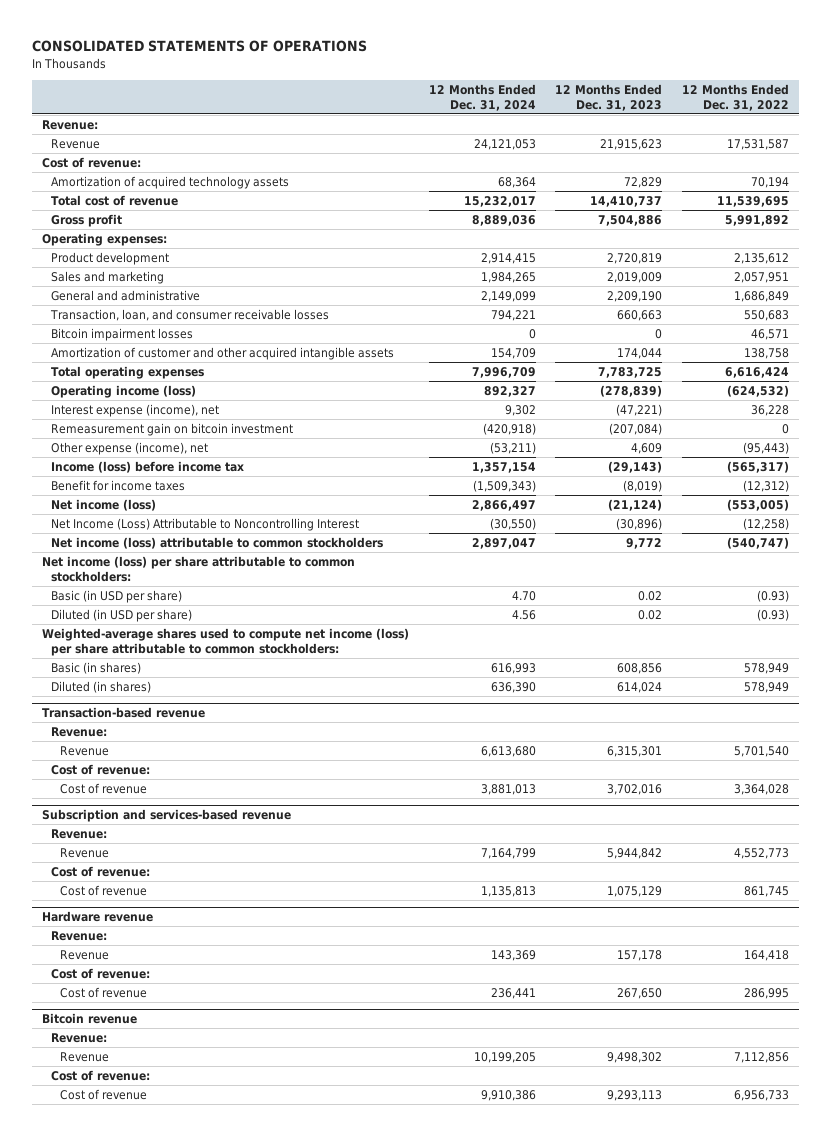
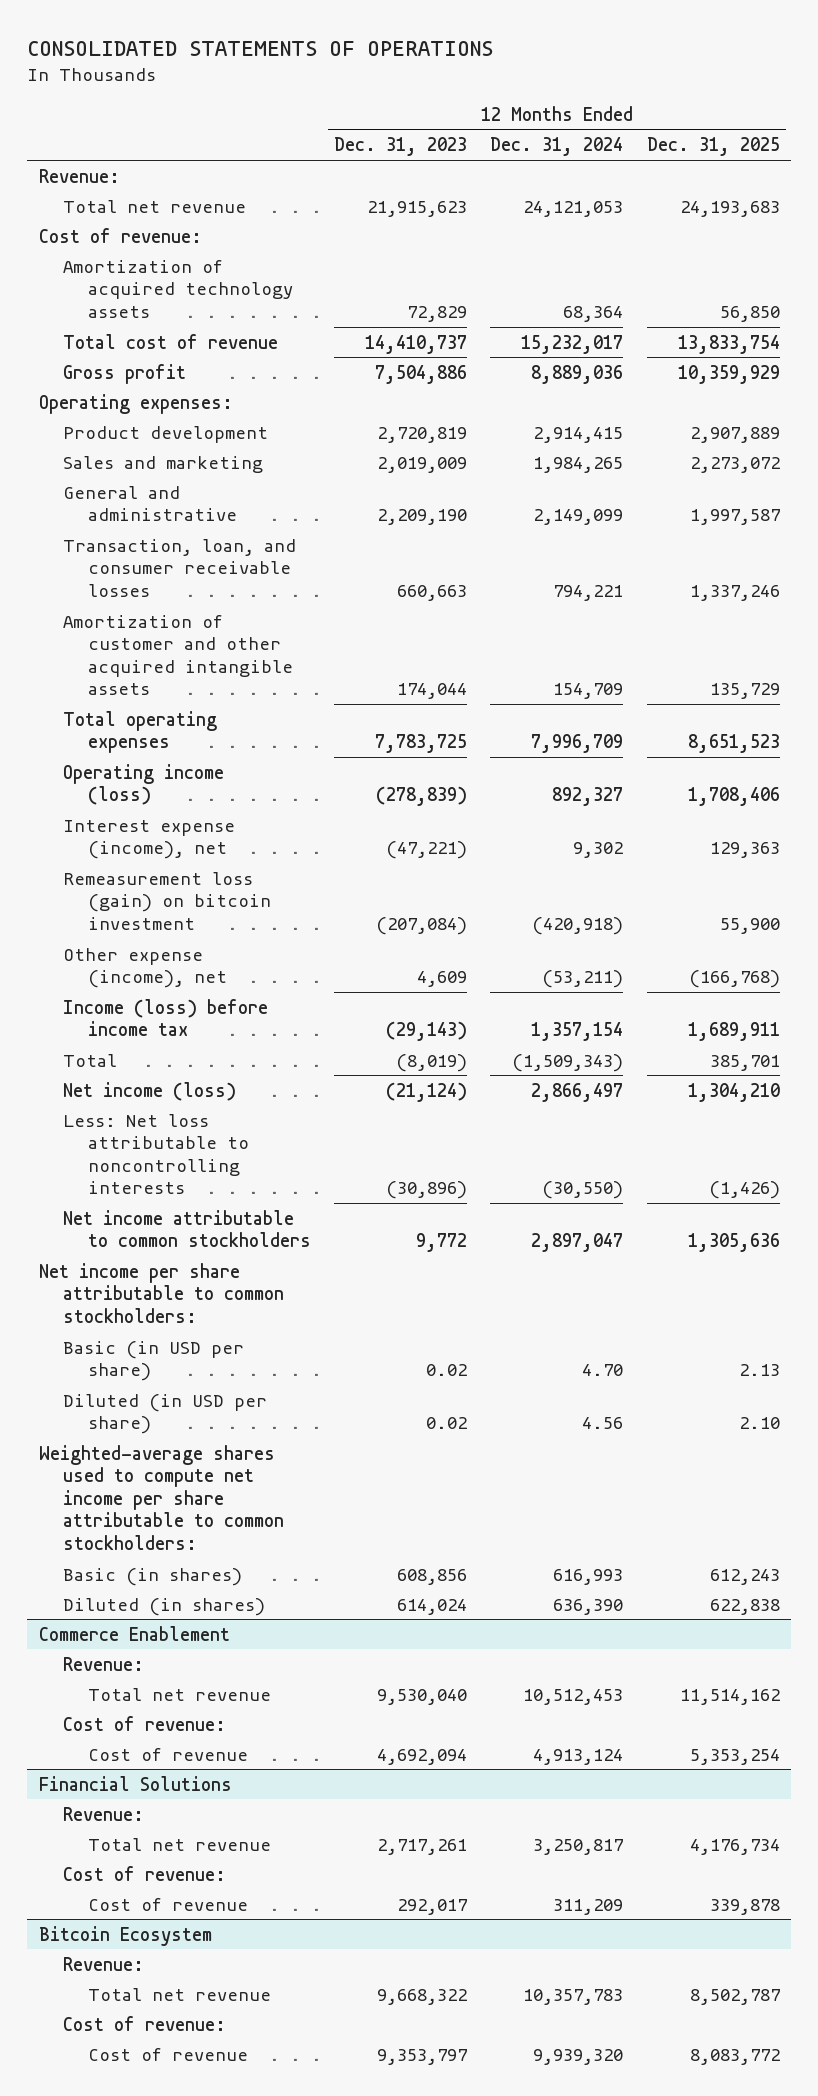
[681,83,789,111] 12 Months Ended Dec. 31, 2022 -> none
none -> [646,137,780,157] Dec. 31, 2025
[51,138,101,149] Revenue -> [63,199,247,213] Total net revenue
[51,327,194,341] Bitcoin impairment losses -> none
[51,422,294,436] Remeasurement gain on bitcoin investment -> [63,871,271,930] Remeasurement loss (gain) on bitcoin investment
[51,479,186,491] Benefit for income taxes -> [63,1053,118,1067] Total
[51,517,360,531] Net Income (Loss) Attributable to Noncontrolling Interest -> [63,1113,249,1195] Less: Net loss attributable to noncontrolling interests
[51,536,384,549] Net income (loss) attributable to common stockholders -> [63,1209,311,1248] Net income attributable to common stockholders
[42,555,356,582] Net income (loss) per share attributable to common stockholders: -> [38,1262,285,1323] Net income per share attributable to common stockholders:
[42,627,410,656] Weighted-average shares used to compute net income (loss) per share attributable to common stockholders: -> [38,1444,285,1550] Weighted-average shares used to compute net income per share attributable to common stockholders:
[42,707,206,719] Transaction-based revenue -> none
[51,726,108,737] Revenue: -> none
[60,745,110,756] Revenue -> none
[51,763,151,775] Cost of revenue: -> none
[60,782,148,794] Cost of revenue -> none
[42,809,292,823] Subscription and services-based revenue -> none
none -> [38,1625,230,1641] Commerce Enablement
[60,847,110,858] Revenue -> [87,1687,271,1701] Total net revenue
[480,847,536,859] 7,164,799 -> [523,1688,624,1705] 10,512,453
[607,847,663,859] 5,944,842 -> [376,1688,467,1705] 9,530,040
[42,911,154,923] Hardware revenue -> none
[480,885,536,897] 1,135,813 -> [533,1748,624,1765] 4,913,124
[607,885,663,897] 1,075,129 -> [376,1748,467,1765] 4,692,094
none -> [38,1775,232,1791] Financial Solutions
[60,949,110,960] Revenue -> [87,1837,271,1851] Total net revenue
[490,949,536,961] 143,369 -> [533,1838,624,1855] 3,250,817
[617,949,663,961] 157,178 -> [376,1838,467,1855] 2,717,261
[42,1013,138,1025] Bitcoin revenue -> none
[490,987,536,999] 236,441 -> [553,1898,624,1915] 311,209
[617,987,663,999] 267,650 -> [396,1898,467,1915] 292,017
none -> [38,1925,212,1946] Bitcoin Ecosystem
[60,1051,110,1062] Revenue -> [87,1987,271,2001] Total net revenue
[473,1051,536,1063] 10,199,205 -> [523,1988,624,2005] 10,357,783
[607,1051,663,1063] 9,498,302 -> [376,1988,467,2005] 9,668,322
[480,1089,536,1101] 9,910,386 -> [533,2048,624,2065] 9,939,320
[607,1089,663,1101] 9,293,113 -> [376,2048,467,2065] 9,353,797

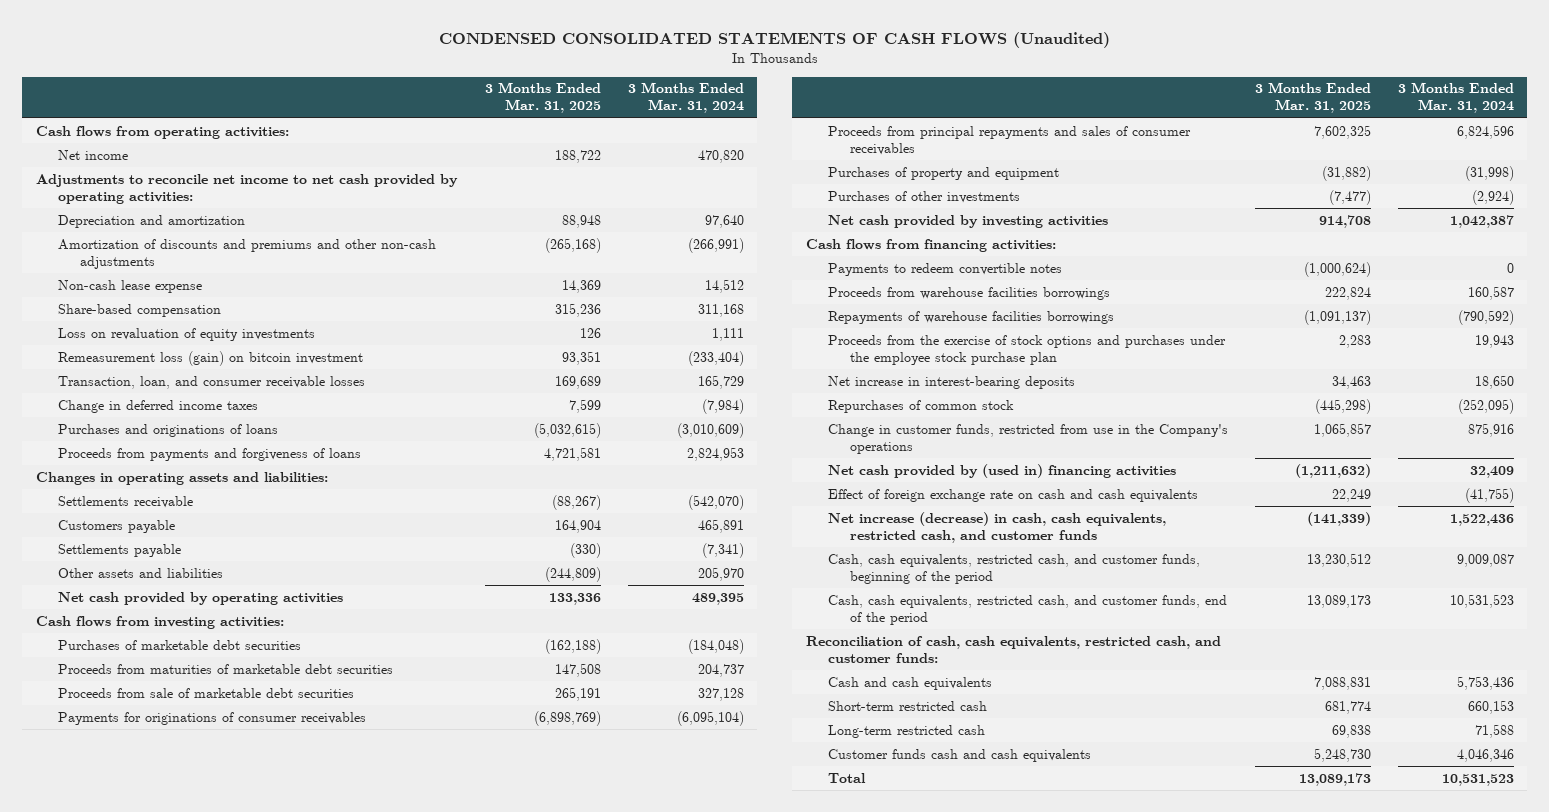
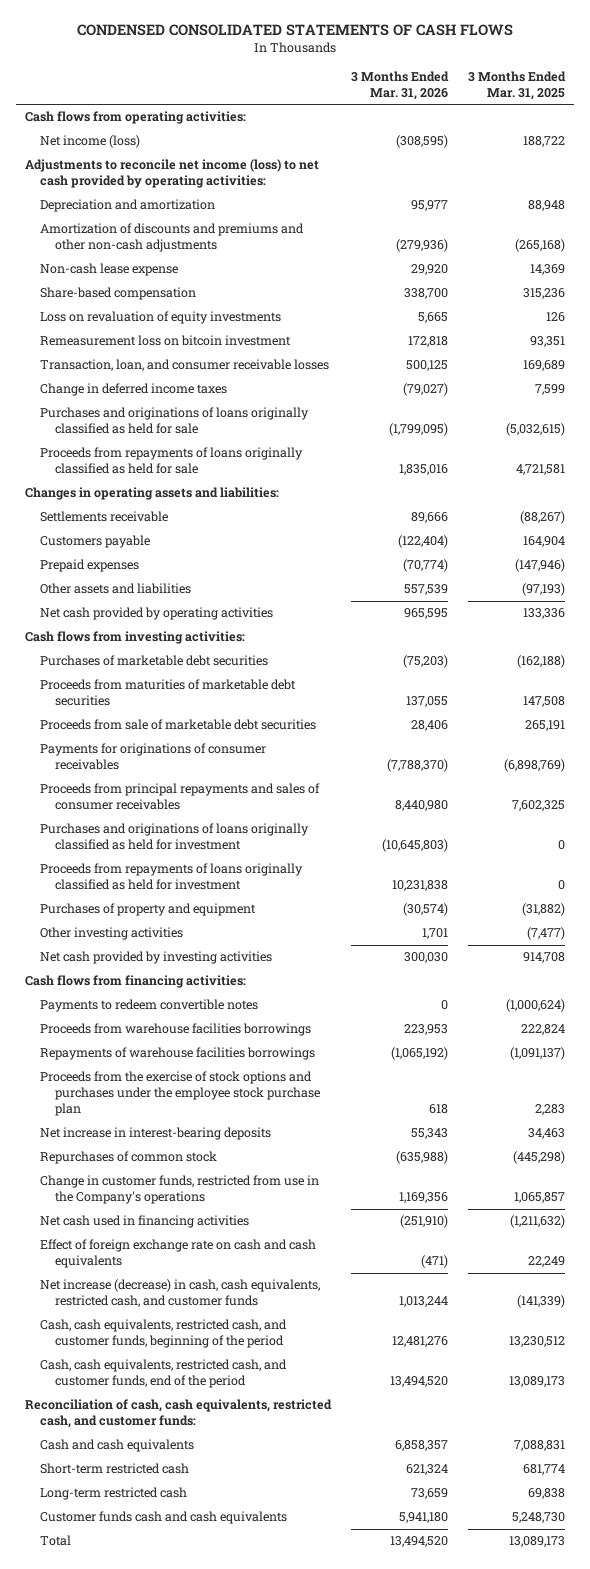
[438,31,1110,48] CONDENSED CONSOLIDATED STATEMENTS OF CASH FLOWS (Unaudited) -> [77,24,514,37] CONDENSED CONSOLIDATED STATEMENTS OF CASH FLOWS
[627,82,744,114] 3 Months Ended Mar. 31, 2024 -> none
none -> [351,70,450,100] 3 Months Ended Mar. 31, 2026
[57,149,128,160] Net income -> [40,135,141,149] Net income (loss)
[35,173,458,204] Adjustments to reconcile net income to net cash provided by operating activities: -> [25,159,320,189] Adjustments to reconcile net income (loss) to net cash provided by operating activities:
[57,350,363,366] Remeasurement loss (gain) on bitcoin investment -> [40,335,292,347] Remeasurement loss on bitcoin investment
[57,423,278,437] Purchases and originations of loans -> [40,407,310,435] Purchases and originations of loans originally classified as held for sale
[57,447,361,461] Proceeds from payments and forgiveness of loans -> [40,447,304,475] Proceeds from repayments of loans originally classified as held for sale
[57,543,181,557] Settlements payable -> none
none -> [40,559,140,573] Prepaid expenses
[544,566,601,582] (244,809) -> [521,583,565,597] (97,193)
none -> [40,823,310,851] Purchases and originations of loans originally classified as held for investment
none -> [40,863,304,891] Proceeds from repayments of loans originally classified as held for investment
[827,190,1020,203] Purchases of other investments -> [40,927,184,941] Other investing activities
[827,463,1176,478] Net cash provided by (used in) financing activities -> [40,1215,250,1229] Net cash used in financing activities

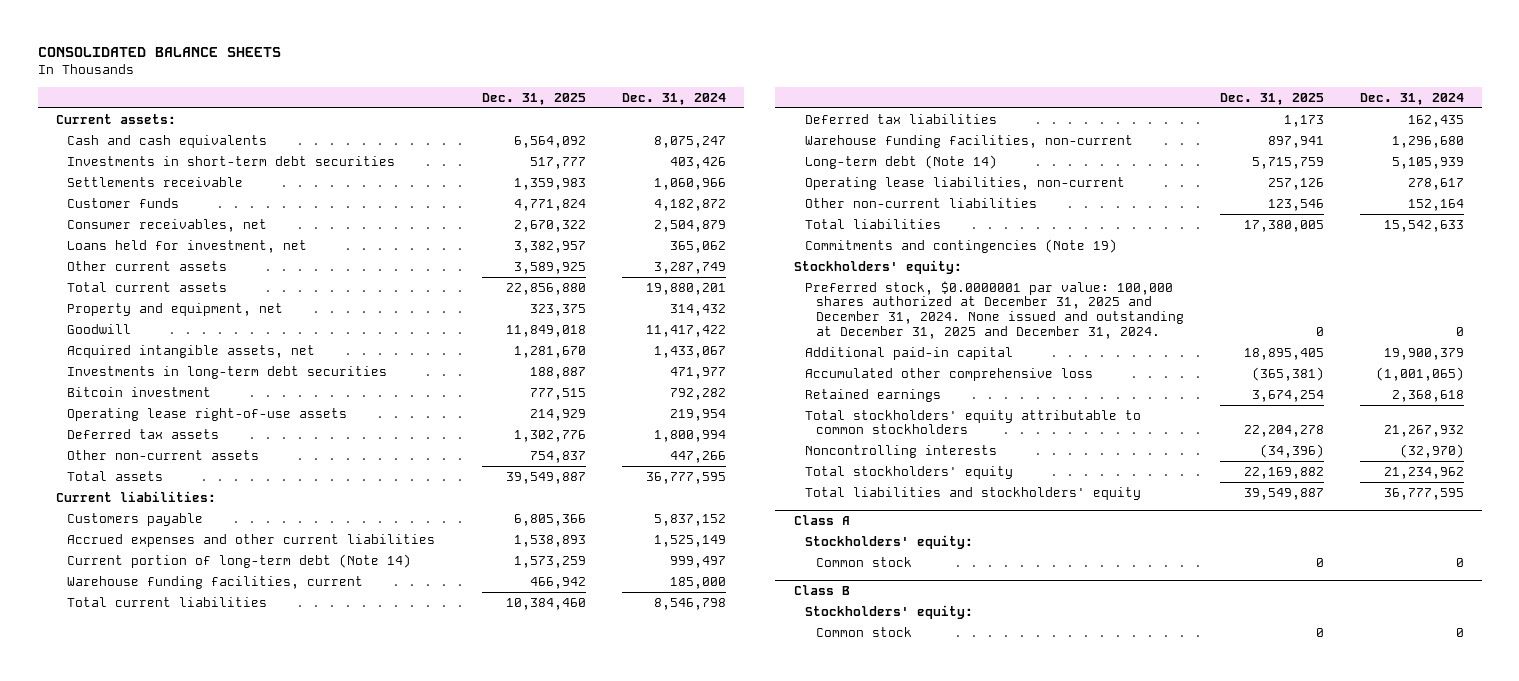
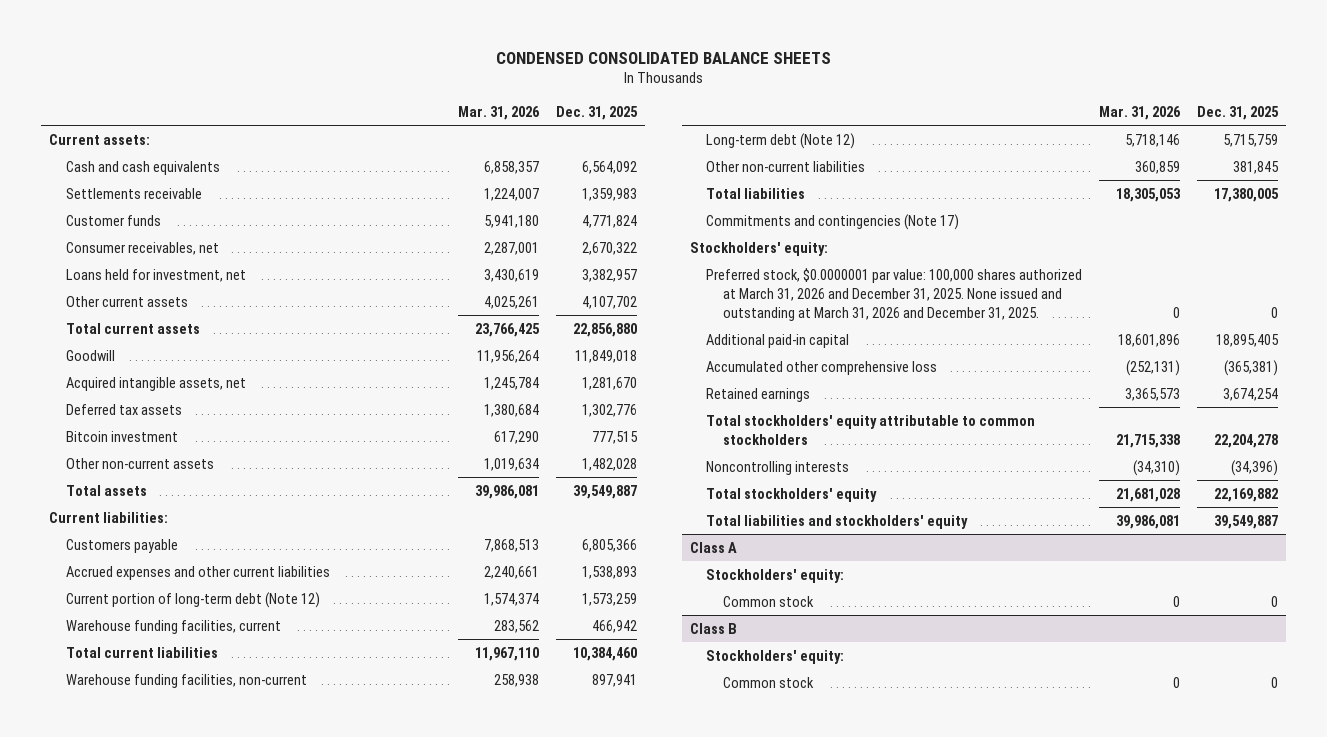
[37,47,281,58] CONSOLIDATED BALANCE SHEETS -> [495,51,831,64] CONDENSED CONSOLIDATED BALANCE SHEETS
[621,92,726,105] Dec. 31, 2024 -> none
none -> [458,105,541,120] Mar. 31, 2026
[66,155,395,166] Investments in short-term debt securities -> none
[513,261,586,274] 3,589,925 -> [581,295,637,309] 4,107,702
[66,302,283,316] Property and equipment, net -> none
[66,365,387,379] Investments in long-term debt securities -> none
[66,407,347,421] Operating lease right-of-use assets -> none
[66,386,211,397] Bitcoin investment -> [65,430,178,442] Bitcoin investment
[529,450,586,463] 754,837 -> [581,457,637,471] 1,482,028
[66,553,411,568] Current portion of long-term debt (Note 14) -> [65,591,320,608] Current portion of long-term debt (Note 12)
[804,113,997,124] Deferred tax liabilities -> none
[804,176,1125,190] Operating lease liabilities, non-current -> none
[804,154,997,169] Long-term debt (Note 14) -> [706,132,856,149] Long-term debt (Note 12)
[1267,198,1324,211] 123,546 -> [1232,160,1279,174] 381,845
[804,238,1117,253] Commitments and contingencies (Note 19) -> [706,213,960,230] Commitments and contingencies (Note 17)
[804,280,1184,339] Preferred stock, $0.0000001 par value: 100,000 shares authorized at December 31, 2025 and December 31, 2024. None issued and outstanding at December 31, 2025 and December 31, 2024. -> [706,267,1083,321] Preferred stock, $0.0000001 par value: 100,000 shares authorized at March 31, 2026 and December 31, 2025. None issued and outstanding at March 31, 2026 and December 31, 2025.

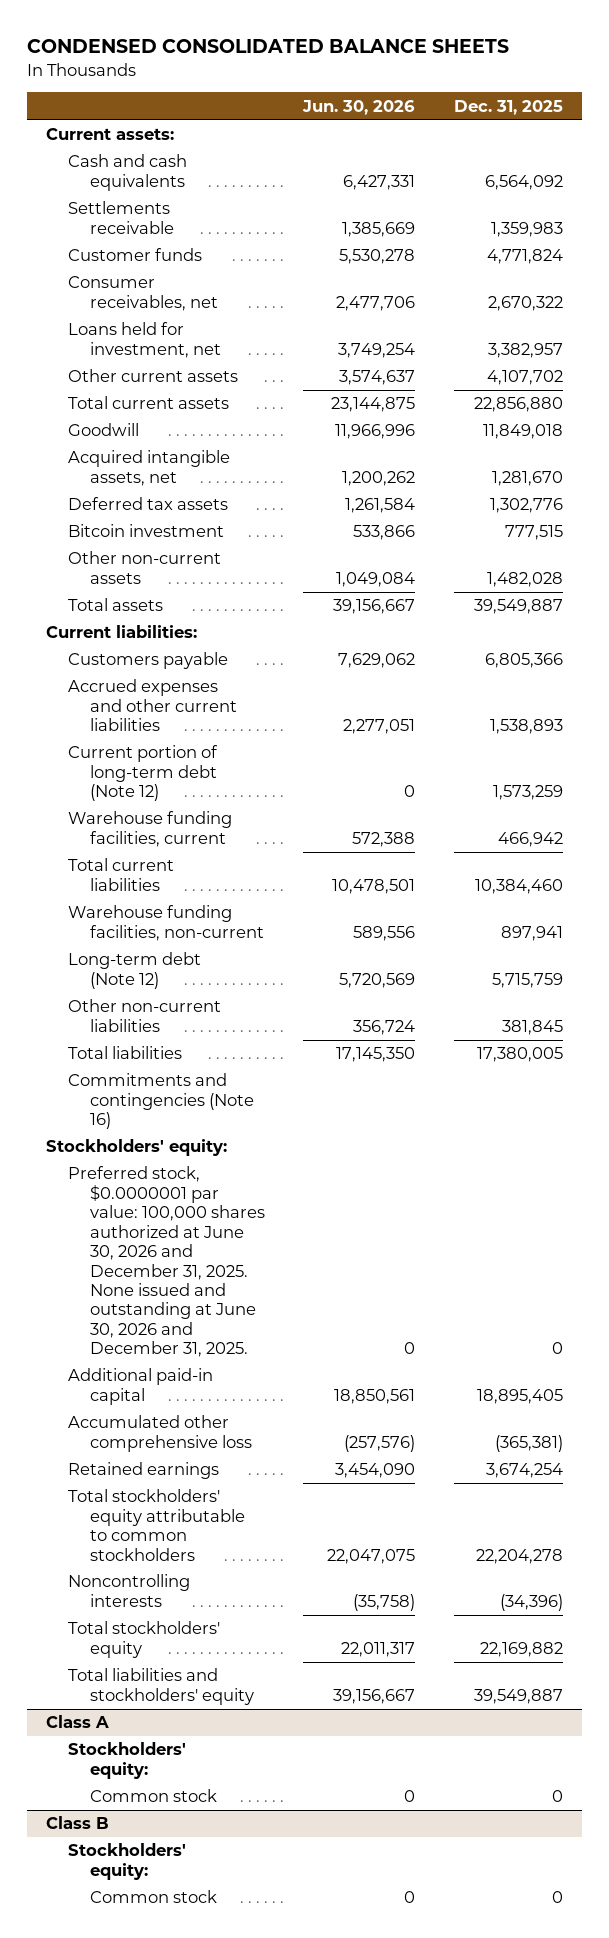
[458,105,541,120] Mar. 31, 2026 -> none
none -> [302,99,416,115] Jun. 30, 2026
[706,213,960,230] Commitments and contingencies (Note 17) -> [68,1073,255,1130] Commitments and contingencies (Note 16)
[706,267,1083,321] Preferred stock, $0.0000001 par value: 100,000 shares authorized at March 31, 2026 and December 31, 2025. None issued and outstanding at March 31, 2026 and December 31, 2025. -> [68,1166,266,1358] Preferred stock, $0.0000001 par value: 100,000 shares authorized at June 30, 2026 and December 31, 2025. None issued and outstanding at June 30, 2026 and December 31, 2025.

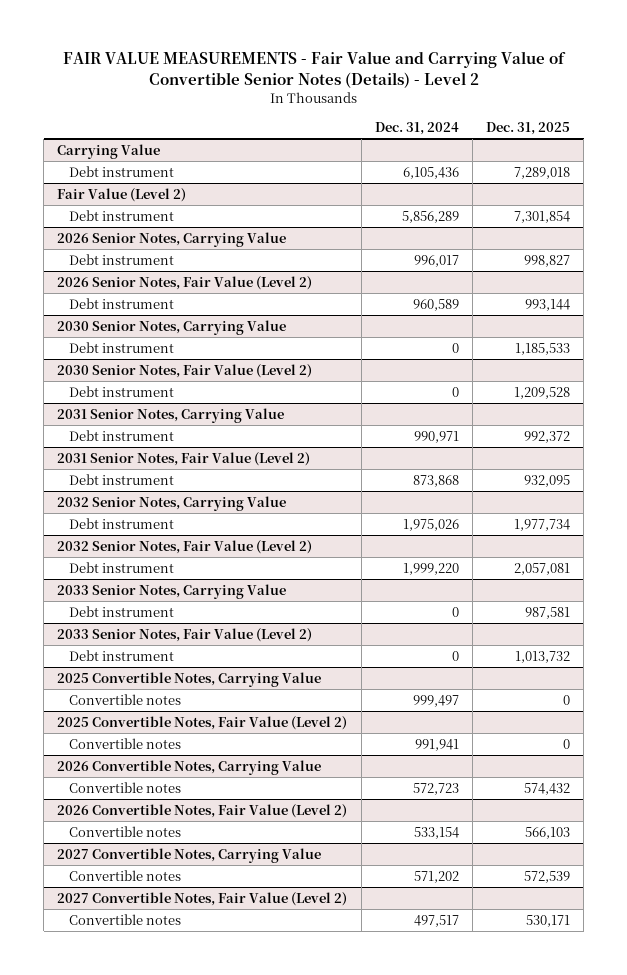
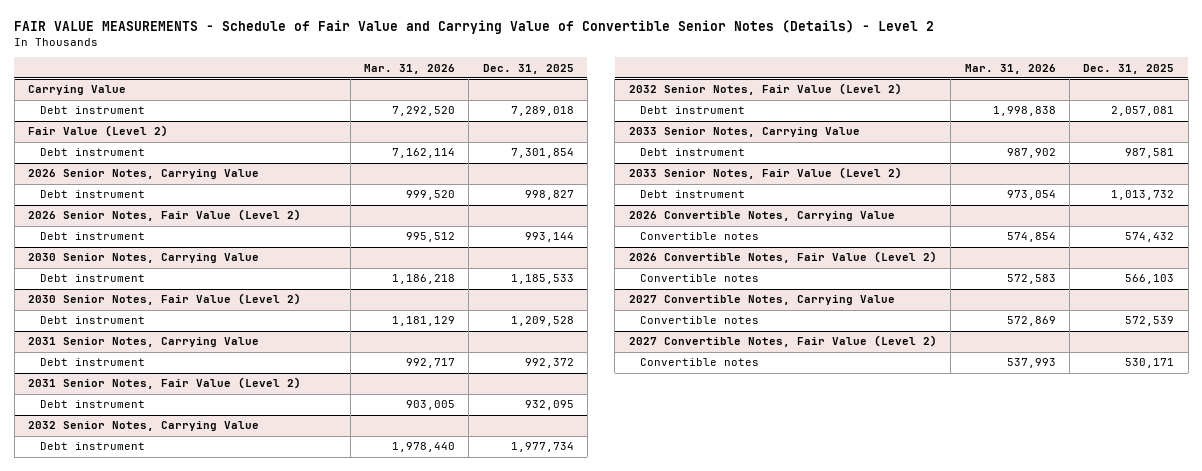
[62,51,566,88] FAIR VALUE MEASUREMENTS - Fair Value and Carrying Value of Convertible Senior Notes (Details) - Level 2 -> [14,20,935,35] FAIR VALUE MEASUREMENTS - Schedule of Fair Value and Carrying Value of Convertible Senior Notes (Details) - Level 2
[374,121,459,135] Dec. 31, 2024 -> none
none -> [363,63,455,74] Mar. 31, 2026
[57,671,322,687] 2025 Convertible Notes, Carrying Value -> none
[68,693,181,705] Convertible notes -> none
[57,715,348,730] 2025 Convertible Notes, Fair Value (Level 2) -> none
[68,737,181,749] Convertible notes -> none

